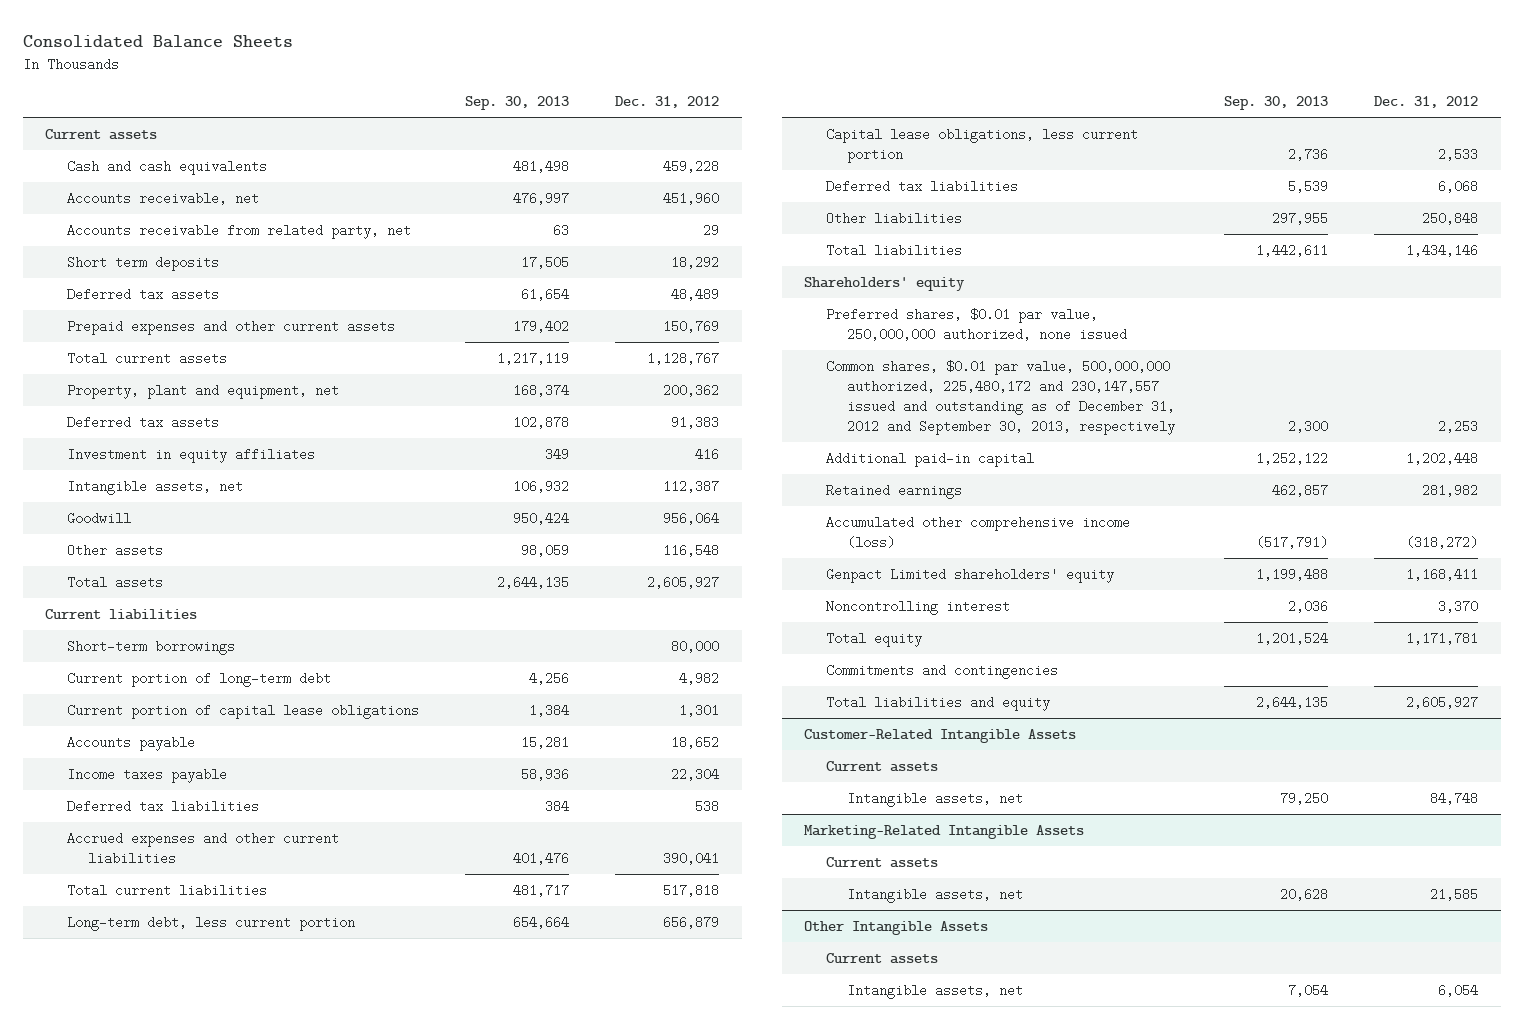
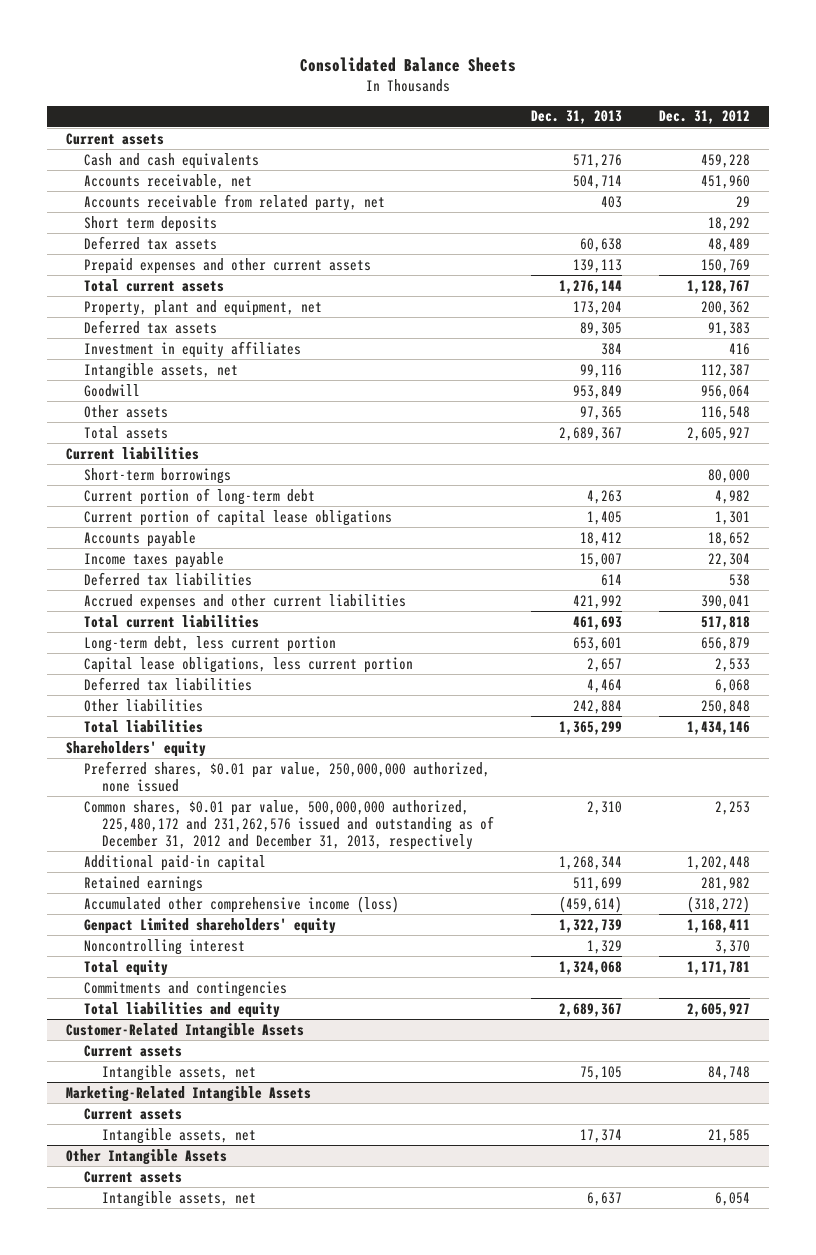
[464,95,569,110] Sep. 30, 2013 -> none
none -> [531,110,623,125] Dec. 31, 2013
[825,360,1176,435] Common shares, $0.01 par value, 500,000,000 authorized, 225,480,172 and 230,147,557 issued and outstanding as of December 31, 2012 and September 30, 2013, respectively -> [83,799,494,851] Common shares, $0.01 par value, 500,000,000 authorized, 225,480,172 and 231,262,576 issued and outstanding as of December 31, 2012 and December 31, 2013, respectively

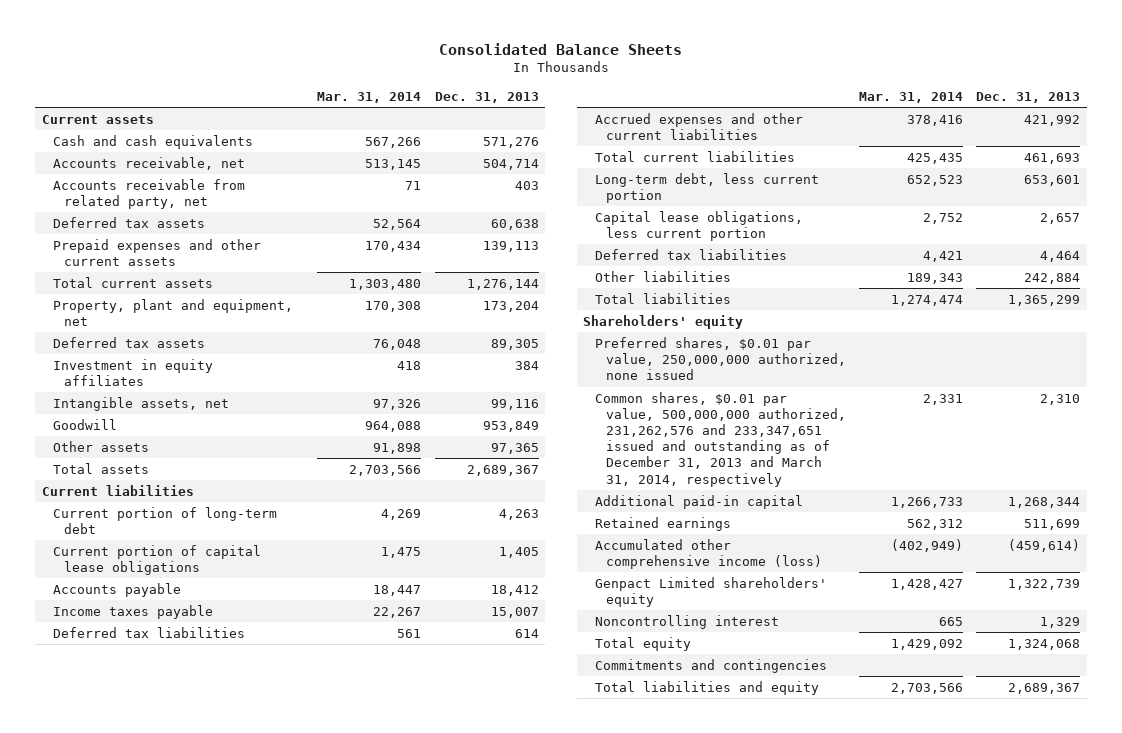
[659,110,751,125] Dec. 31, 2012 -> none
none -> [317,91,422,103] Mar. 31, 2014
[83,215,217,232] Short term deposits -> none
[83,467,231,484] Short-term borrowings -> none
[83,799,494,851] Common shares, $0.01 par value, 500,000,000 authorized, 225,480,172 and 231,262,576 issued and outstanding as of December 31, 2012 and December 31, 2013, respectively -> [594,391,846,487] Common shares, $0.01 par value, 500,000,000 authorized, 231,262,576 and 233,347,651 issued and outstanding as of December 31, 2013 and March 31, 2014, respectively
[66,1022,305,1039] Customer-Related Intangible Assets -> none
[83,1044,182,1057] Current assets -> none
[101,1064,256,1081] Intangible assets, net -> none
[66,1085,312,1102] Marketing-Related Intangible Assets -> none
[83,1107,182,1120] Current assets -> none
[101,1127,256,1144] Intangible assets, net -> none
[66,1148,228,1165] Other Intangible Assets -> none
[83,1170,182,1183] Current assets -> none
[101,1190,256,1207] Intangible assets, net -> none

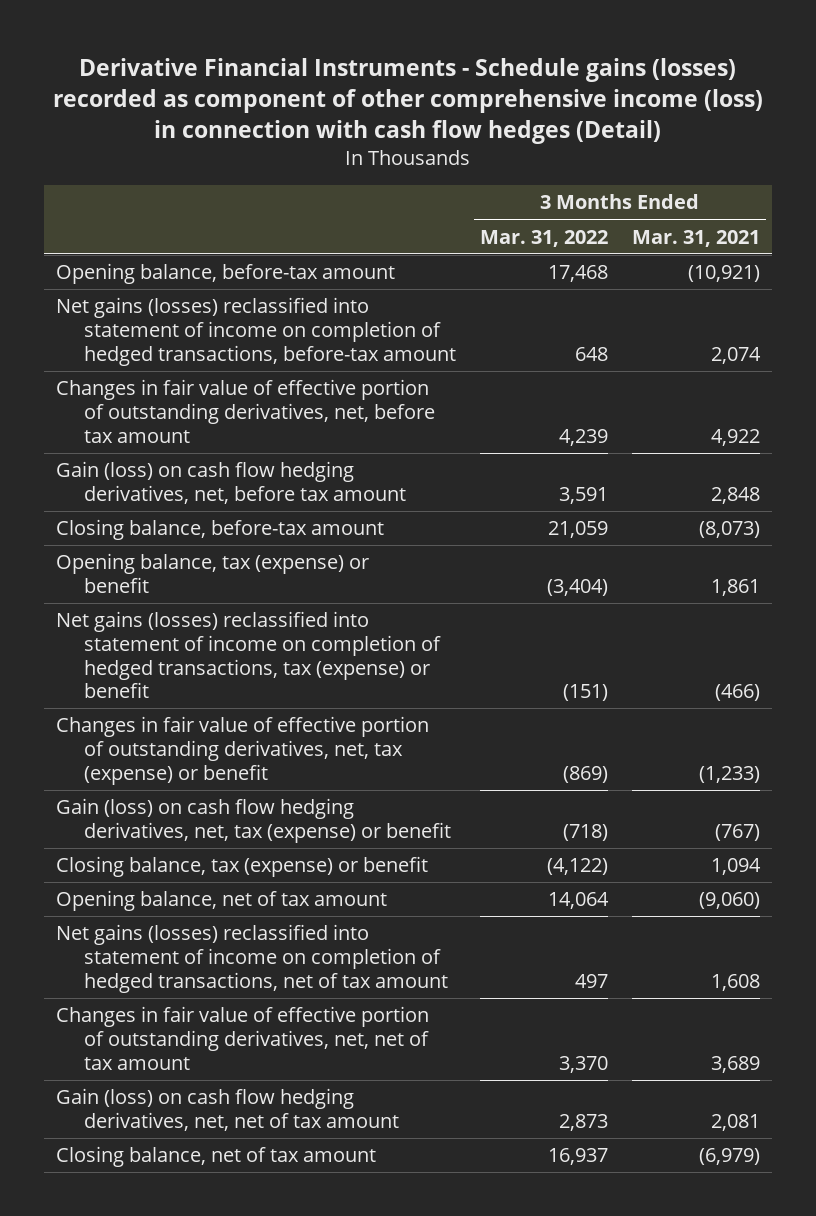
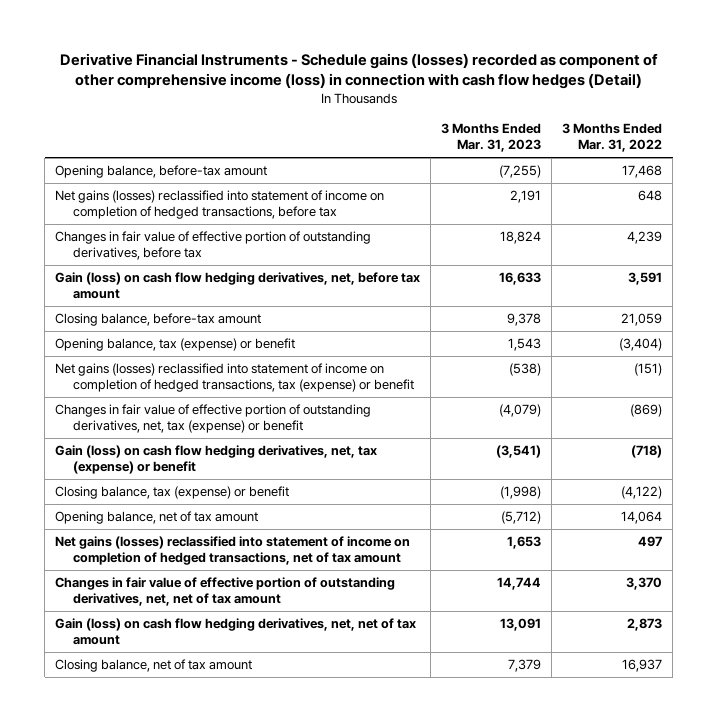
[631,229,760,247] Mar. 31, 2021 -> none
none -> [441,123,542,152] 3 Months Ended Mar. 31, 2023
[56,297,457,366] Net gains (losses) reclassified into statement of income on completion of hedged transactions, before-tax amount -> [55,190,385,219] Net gains (losses) reclassified into statement of income on completion of hedged transactions, before tax
[56,379,436,443] Changes in fair value of effective portion of outstanding derivatives, net, before tax amount -> [55,231,372,260] Changes in fair value of effective portion of outstanding derivatives, before tax

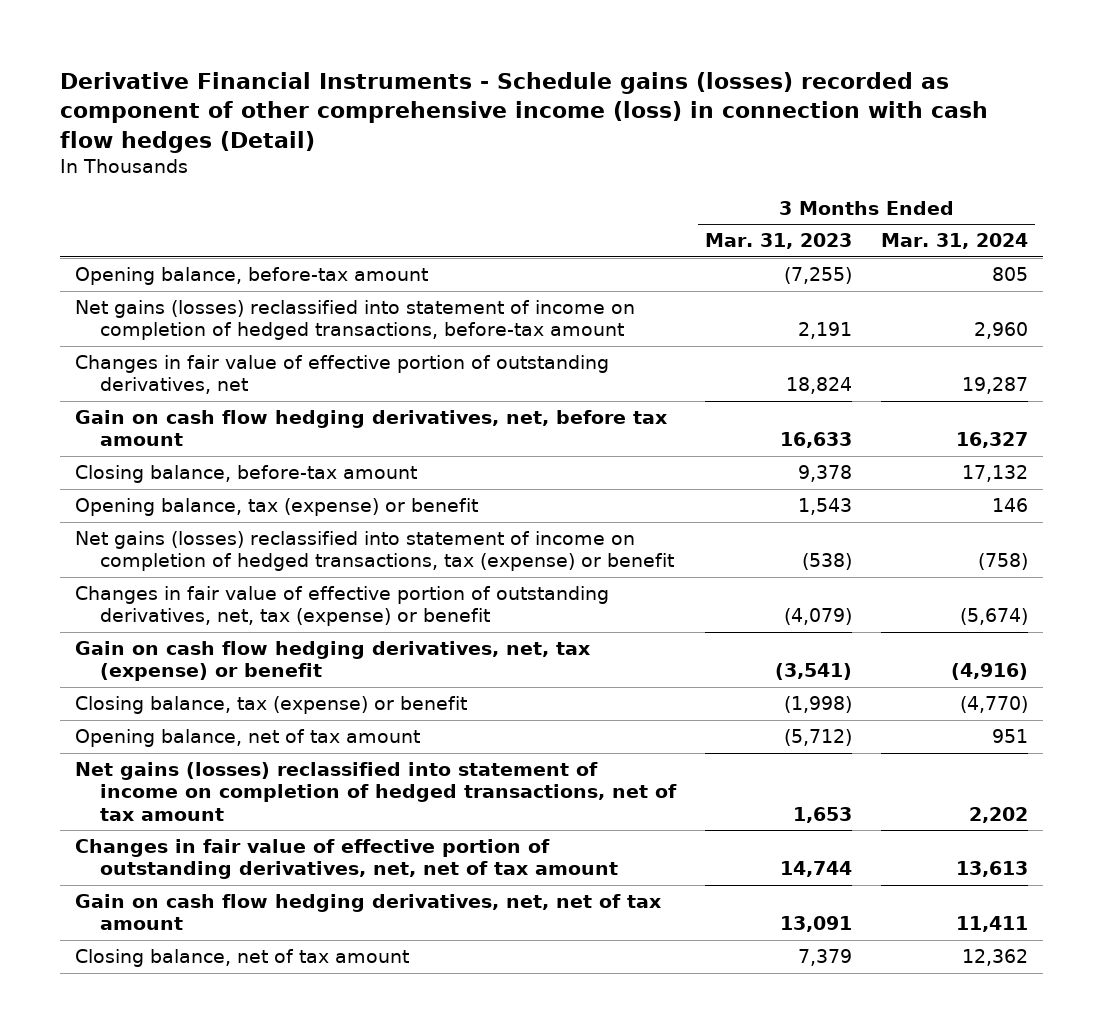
[562,123,663,152] 3 Months Ended Mar. 31, 2022 -> none
none -> [881,233,1029,250] Mar. 31, 2024
[55,190,385,219] Net gains (losses) reclassified into statement of income on completion of hedged transactions, before tax -> [74,300,635,341] Net gains (losses) reclassified into statement of income on completion of hedged transactions, before-tax amount
[55,231,372,260] Changes in fair value of effective portion of outstanding derivatives, before tax -> [74,355,609,395] Changes in fair value of effective portion of outstanding derivatives, net
[55,272,421,299] Gain (loss) on cash flow hedging derivatives, net, before tax amount -> [74,410,667,447] Gain on cash flow hedging derivatives, net, before tax amount
[55,445,378,474] Gain (loss) on cash flow hedging derivatives, net, tax (expense) or benefit -> [74,641,590,682] Gain on cash flow hedging derivatives, net, tax (expense) or benefit
[55,618,417,645] Gain (loss) on cash flow hedging derivatives, net, net of tax amount -> [74,894,661,931] Gain on cash flow hedging derivatives, net, net of tax amount

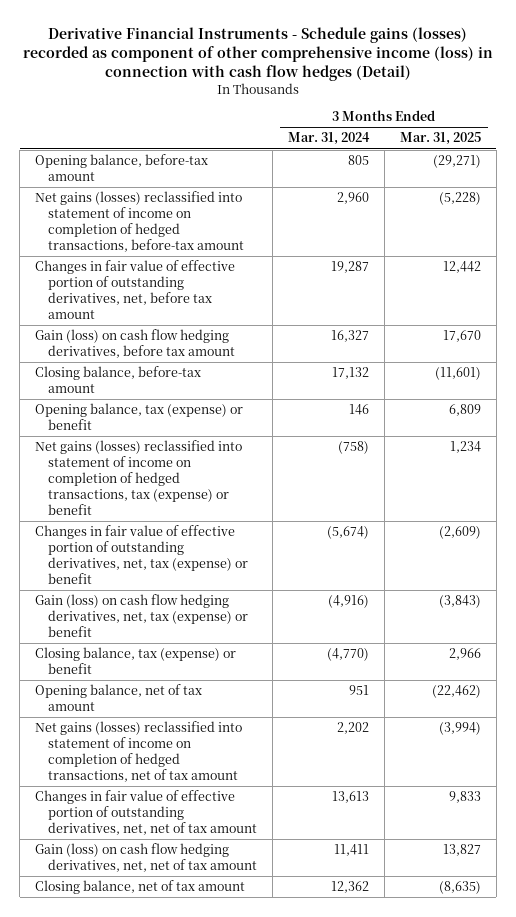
[704,233,852,250] Mar. 31, 2023 -> none
none -> [399,132,481,146] Mar. 31, 2025
[74,355,609,395] Changes in fair value of effective portion of outstanding derivatives, net -> [35,260,236,319] Changes in fair value of effective portion of outstanding derivatives, net, before tax amount
[74,410,667,447] Gain on cash flow hedging derivatives, net, before tax amount -> [35,329,236,359] Gain (loss) on cash flow hedging derivatives, before tax amount
[74,641,590,682] Gain on cash flow hedging derivatives, net, tax (expense) or benefit -> [35,594,249,638] Gain (loss) on cash flow hedging derivatives, net, tax (expense) or benefit
[74,894,661,931] Gain on cash flow hedging derivatives, net, net of tax amount -> [35,843,258,873] Gain (loss) on cash flow hedging derivatives, net, net of tax amount

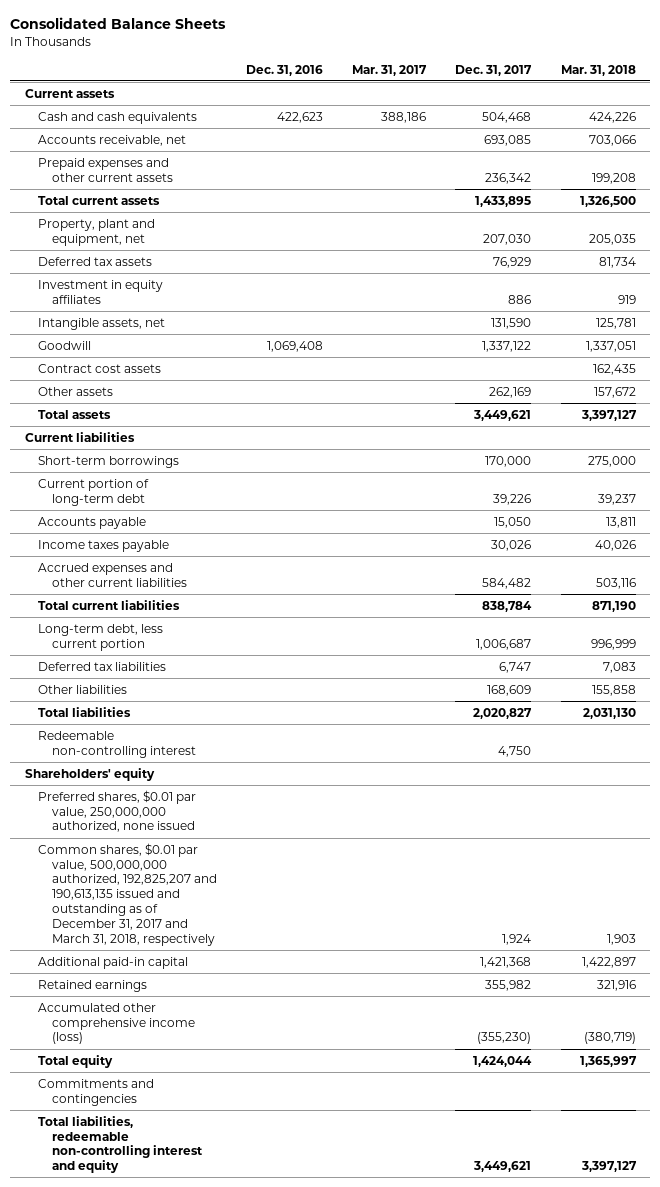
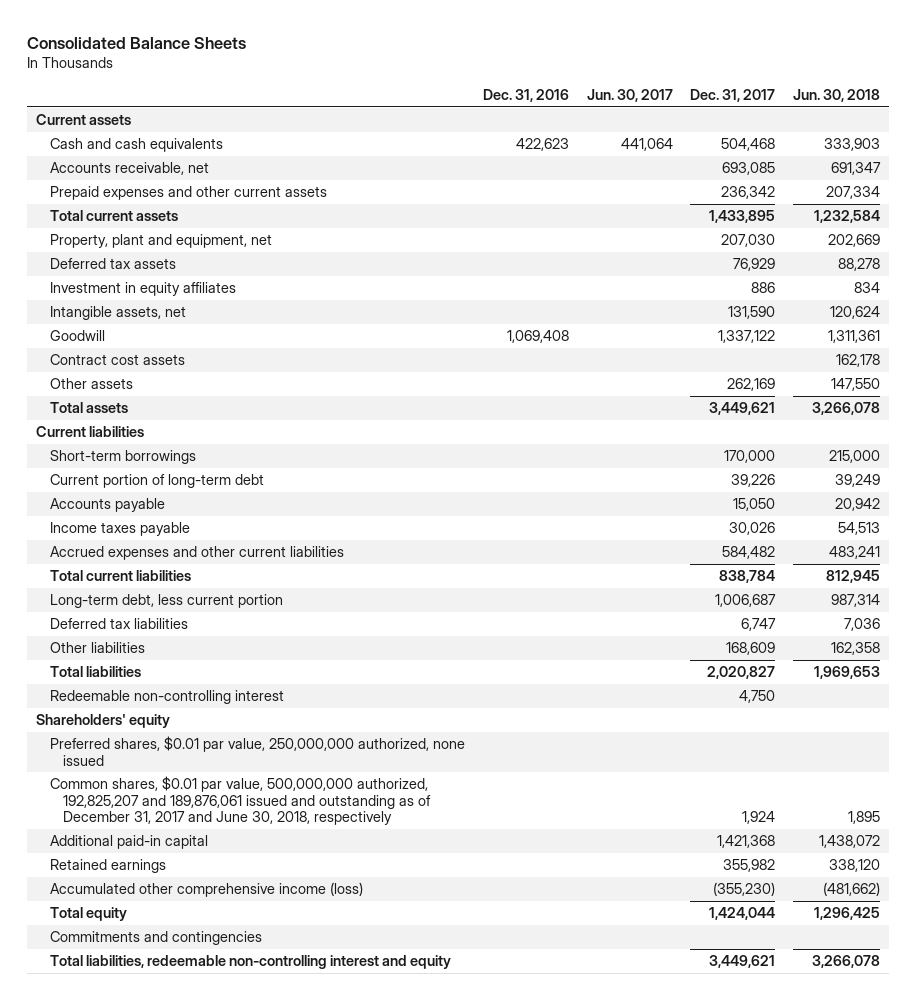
[352,64,428,76] Mar. 31, 2017 -> none
[560,64,636,76] Mar. 31, 2018 -> none
none -> [586,88,673,102] Jun. 30, 2017
none -> [793,88,881,102] Jun. 30, 2018
[38,842,217,946] Common shares, $0.01 par value, 500,000,000 authorized, 192,825,207 and 190,613,135 issued and outstanding as of December 31, 2017 and March 31, 2018, respectively -> [49,776,432,826] Common shares, $0.01 par value, 500,000,000 authorized, 192,825,207 and 189,876,061 issued and outstanding as of December 31, 2017 and June 30, 2018, respectively

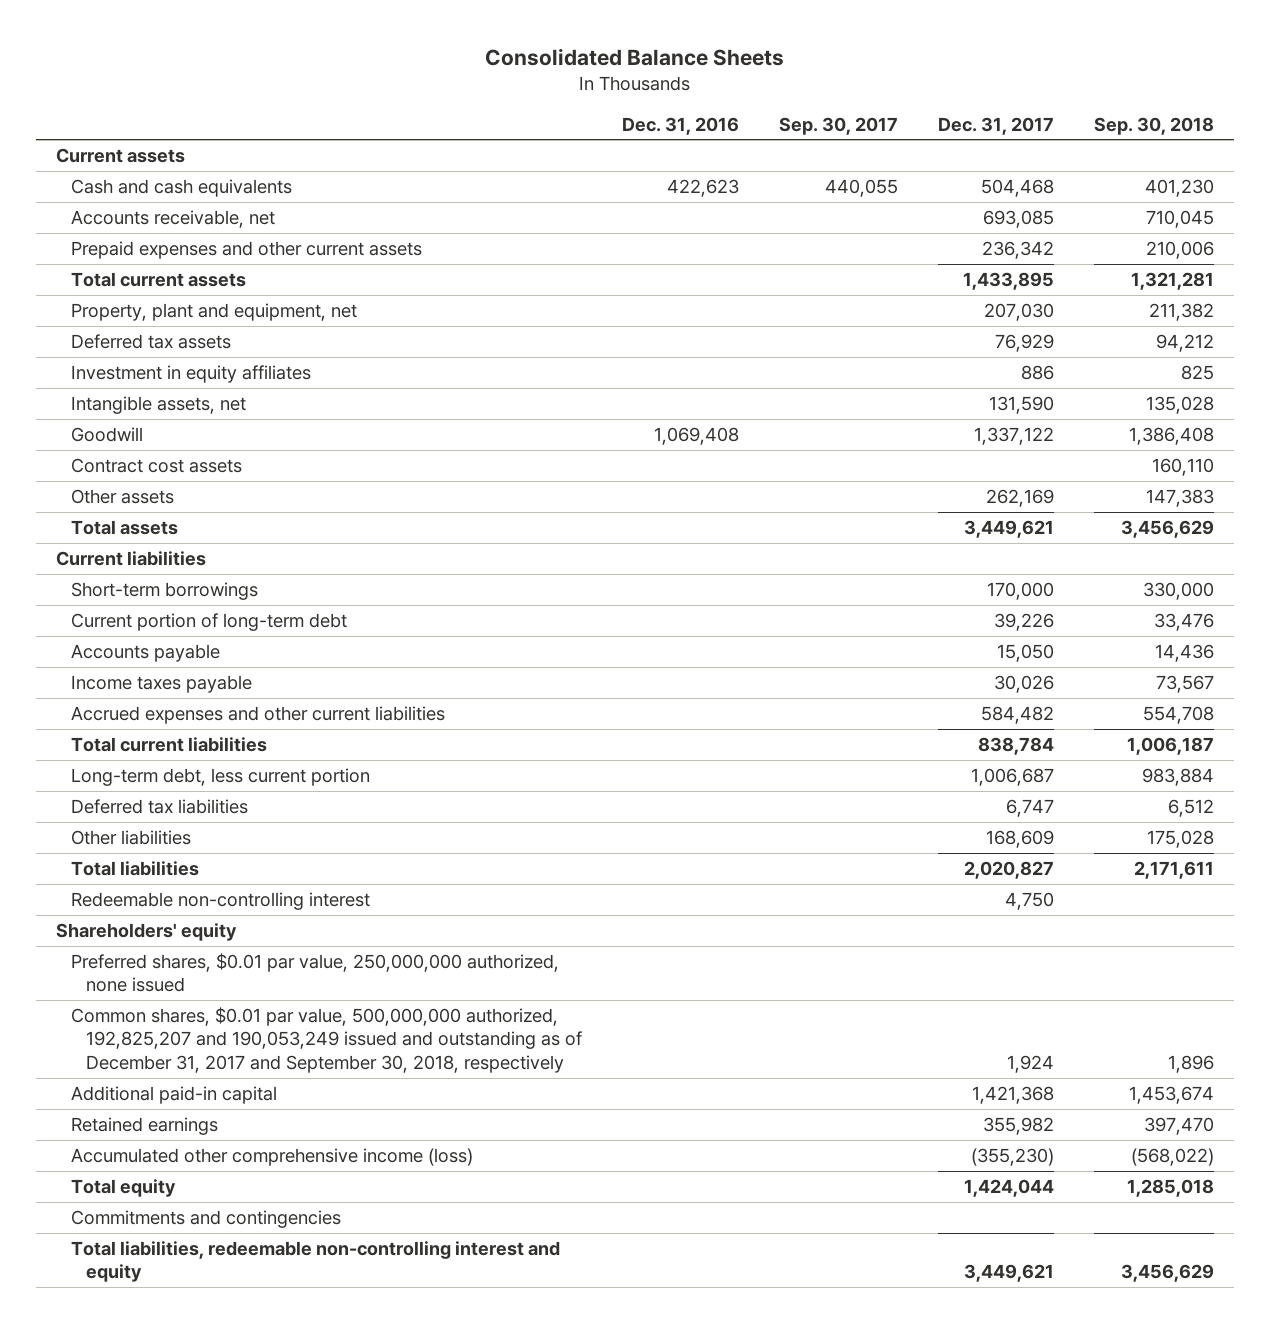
[586,88,673,102] Jun. 30, 2017 -> none
[793,88,881,102] Jun. 30, 2018 -> none
none -> [778,116,898,135] Sep. 30, 2017
none -> [1093,116,1214,135] Sep. 30, 2018
[49,776,432,826] Common shares, $0.01 par value, 500,000,000 authorized, 192,825,207 and 189,876,061 issued and outstanding as of December 31, 2017 and June 30, 2018, respectively -> [70,1007,582,1073] Common shares, $0.01 par value, 500,000,000 authorized, 192,825,207 and 190,053,249 issued and outstanding as of December 31, 2017 and September 30, 2018, respectively

